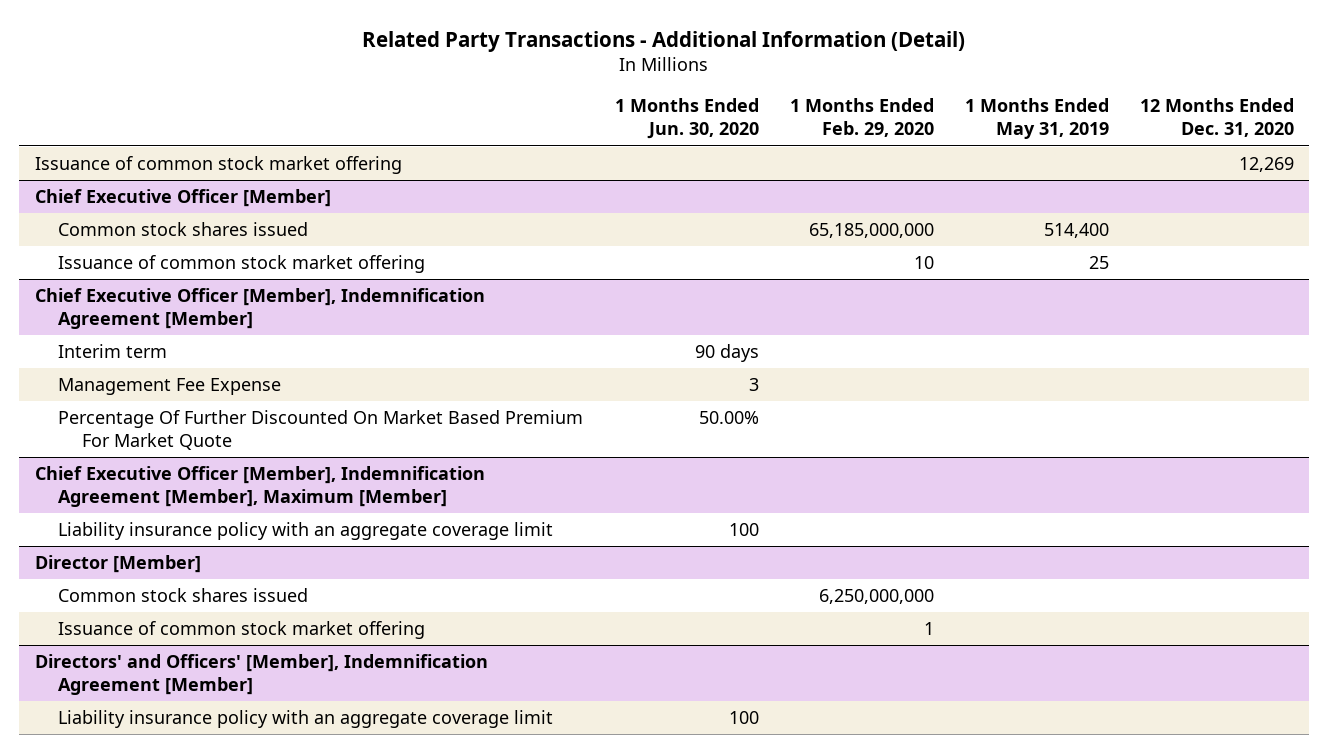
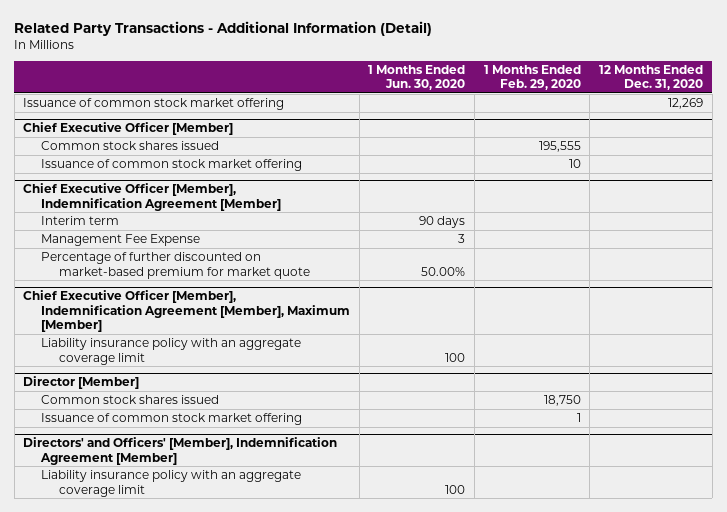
[964,98,1109,140] 1 Months Ended May 31, 2019 -> none
[808,223,934,239] 65,185,000,000 -> [538,141,581,153] 195,555
[58,410,584,451] Percentage Of Further Discounted On Market Based Premium For Market Quote -> [40,252,310,279] Percentage of further discounted on market-based premium for market quote
[818,589,934,605] 6,250,000,000 -> [543,395,581,407] 18,750

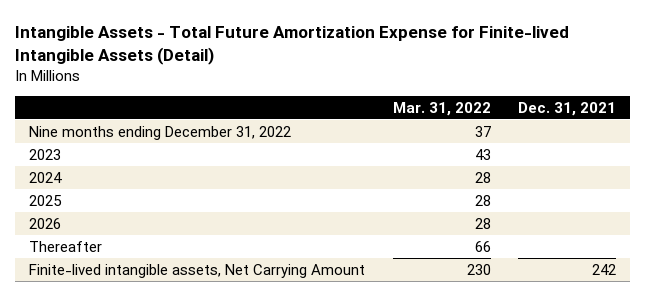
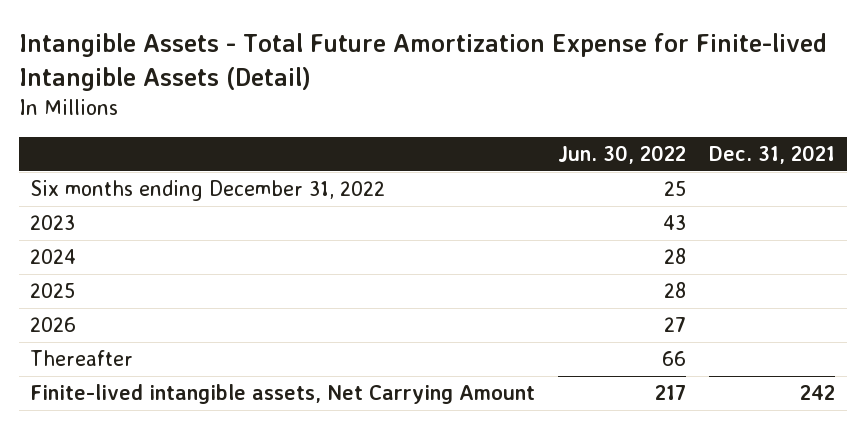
[392,101,491,116] Mar. 31, 2022 -> none
none -> [558,145,687,165] Jun. 30, 2022
[28,125,291,140] Nine months ending December 31, 2022 -> [30,180,386,202] Six months ending December 31, 2022

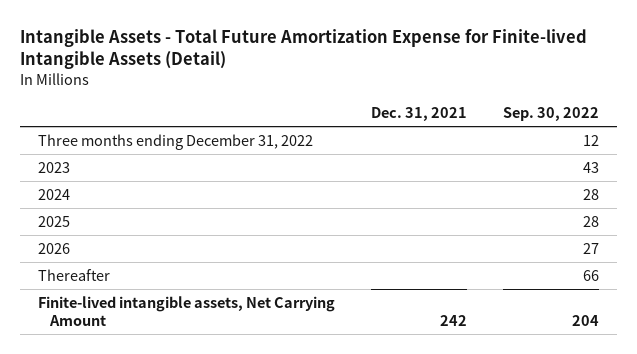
[558,145,687,165] Jun. 30, 2022 -> none
none -> [502,107,599,122] Sep. 30, 2022
[30,180,386,202] Six months ending December 31, 2022 -> [38,133,314,150] Three months ending December 31, 2022

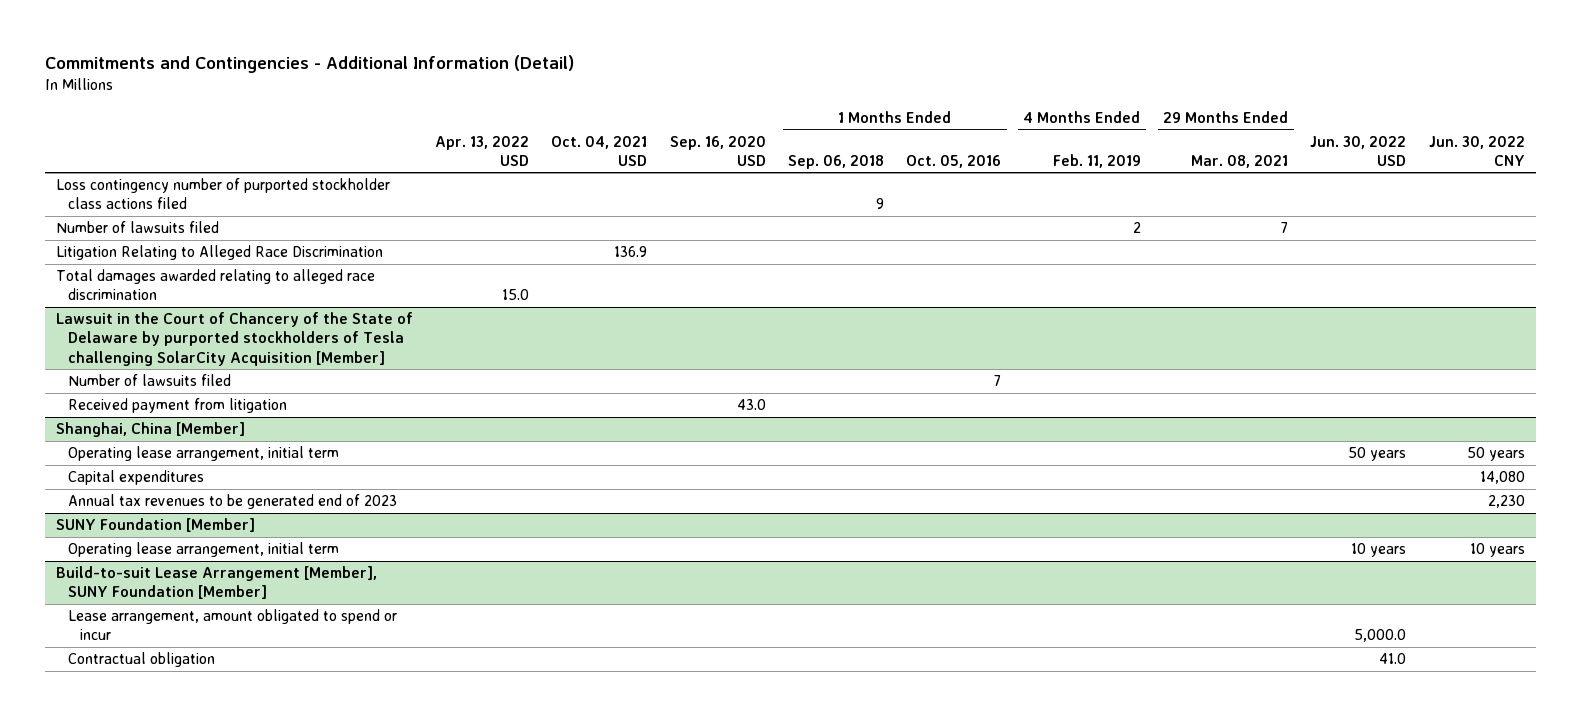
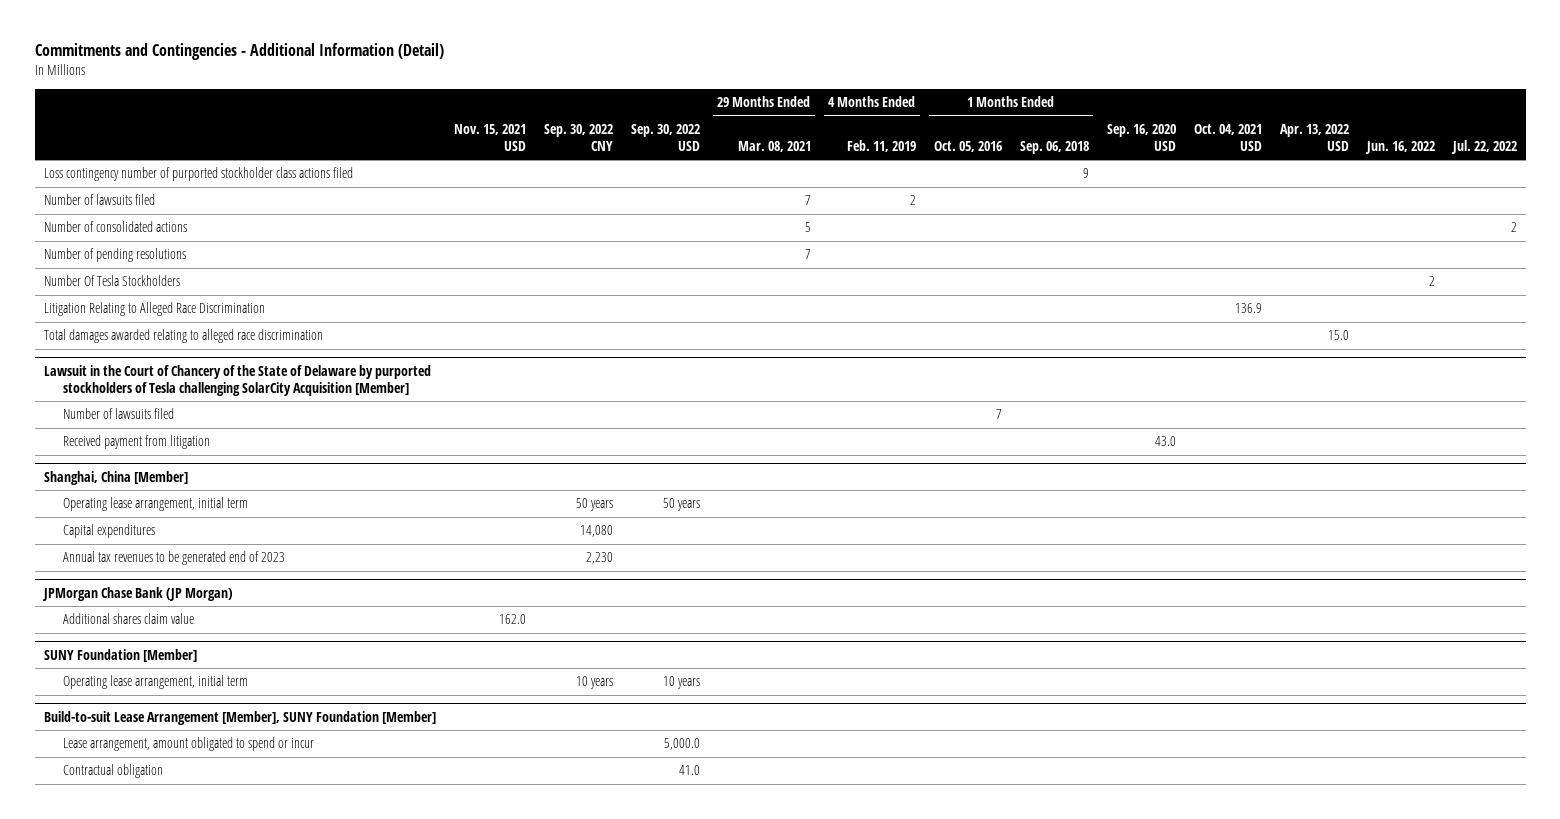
[1310,135,1407,166] Jun. 30, 2022 USD -> none
[1428,135,1525,166] Jun. 30, 2022 CNY -> none
none -> [453,124,526,151] Nov. 15, 2021 USD
none -> [543,124,613,151] Sep. 30, 2022 CNY
none -> [630,124,700,151] Sep. 30, 2022 USD
none -> [1364,140,1435,154] Jun. 16, 2022
none -> [1450,139,1517,154] Jul. 22, 2022
none -> [43,221,187,233] Number of consolidated actions
none -> [43,248,186,263] Number of pending resolutions
none -> [43,275,180,287] Number Of Tesla Stockholders
none -> [41,586,233,601] JPMorgan Chase Bank (JP Morgan)
none -> [63,613,195,625] Additional shares claim value

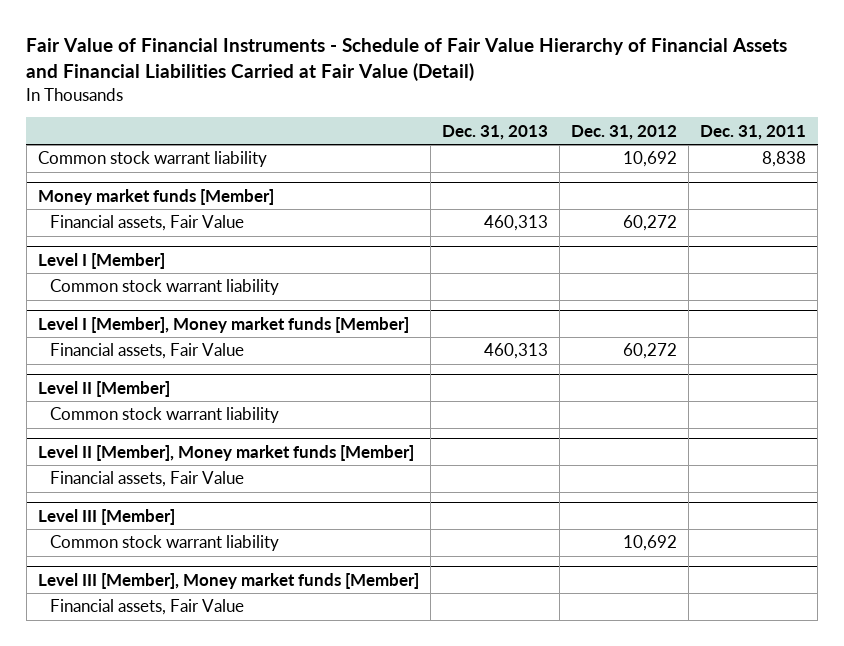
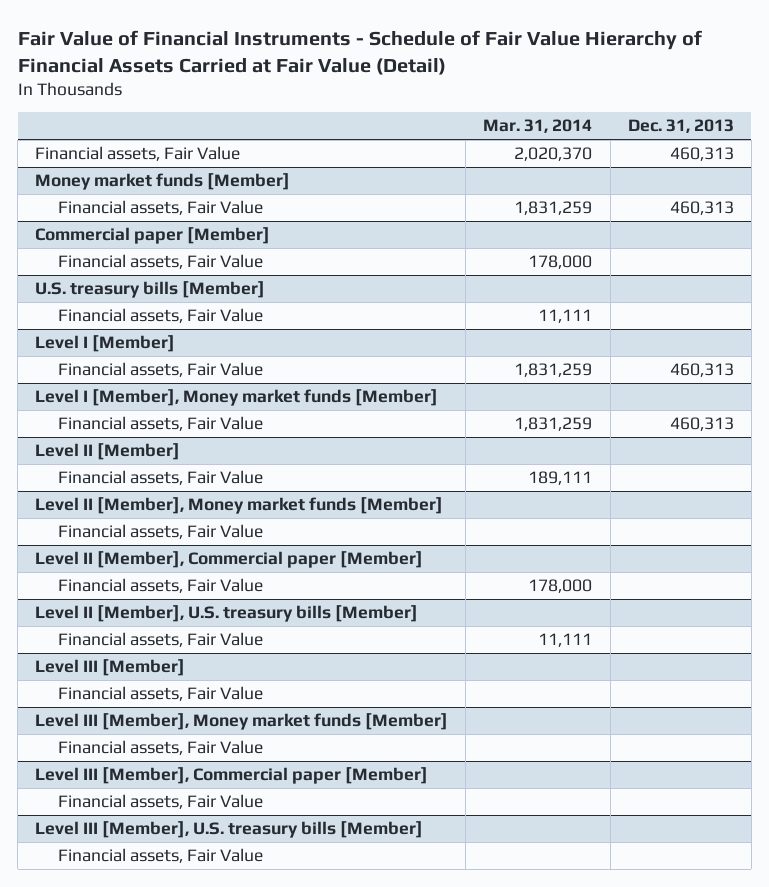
[26,38,788,81] Fair Value of Financial Instruments - Schedule of Fair Value Hierarchy of Financial Assets and Financial Liabilities Carried at Fair Value (Detail) -> [17,29,702,75] Fair Value of Financial Instruments - Schedule of Fair Value Hierarchy of Financial Assets Carried at Fair Value (Detail)
[571,124,678,140] Dec. 31, 2012 -> none
[700,124,807,140] Dec. 31, 2011 -> none
none -> [483,119,593,134] Mar. 31, 2014
[37,151,267,168] Common stock warrant liability -> none
none -> [35,145,241,161] Financial assets, Fair Value
none -> [35,226,271,244] Commercial paper [Member]
none -> [57,253,263,269] Financial assets, Fair Value
none -> [35,280,266,298] U.S. treasury bills [Member]
none -> [57,307,263,323] Financial assets, Fair Value
[50,279,280,296] Common stock warrant liability -> none
none -> [57,361,263,377] Financial assets, Fair Value
[50,407,280,424] Common stock warrant liability -> none
none -> [57,469,263,485] Financial assets, Fair Value
none -> [35,550,424,568] Level II [Member], Commercial paper [Member]
none -> [57,577,263,593] Financial assets, Fair Value
none -> [35,604,419,622] Level II [Member], U.S. treasury bills [Member]
none -> [57,631,263,647] Financial assets, Fair Value
[50,535,280,552] Common stock warrant liability -> none
none -> [57,685,263,701] Financial assets, Fair Value
none -> [35,766,429,784] Level III [Member], Commercial paper [Member]
none -> [57,793,263,809] Financial assets, Fair Value
none -> [35,820,424,838] Level III [Member], U.S. treasury bills [Member]
none -> [57,847,263,863] Financial assets, Fair Value

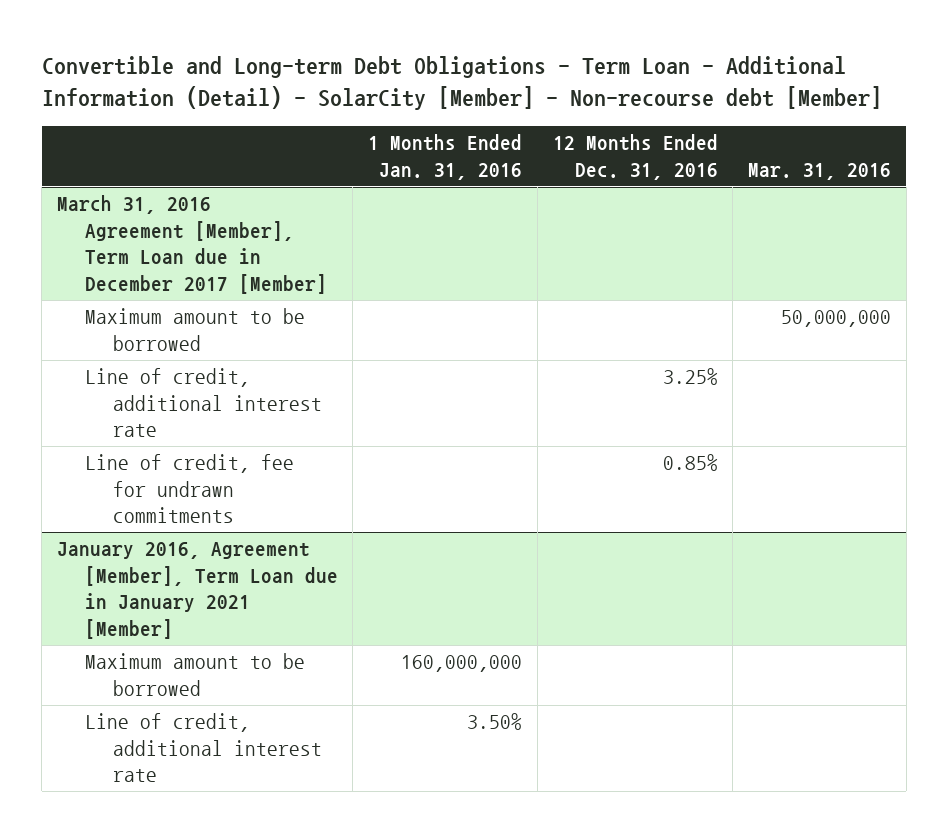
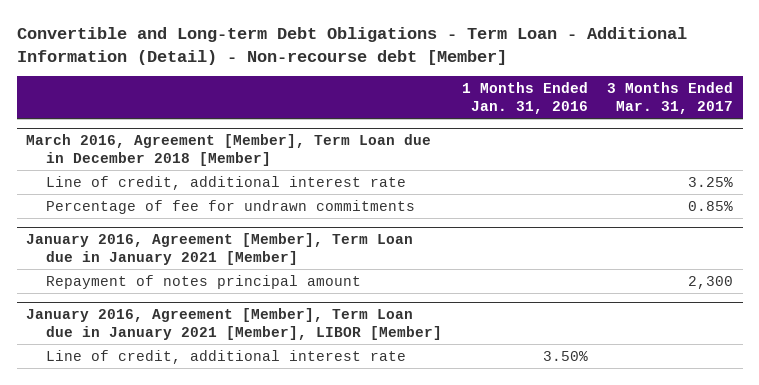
[41,56,882,111] Convertible and Long-term Debt Obligations - Term Loan - Additional Information (Detail) - SolarCity [Member] - Non-recourse debt [Member] -> [16,27,687,65] Convertible and Long-term Debt Obligations - Term Loan - Additional Information (Detail) - Non-recourse debt [Member]
[552,134,718,180] 12 Months Ended Dec. 31, 2016 -> none
[747,162,891,180] Mar. 31, 2016 -> none
none -> [607,82,734,115] 3 Months Ended Mar. 31, 2017
[84,308,305,351] Maximum amount to be borrowed -> none
[56,195,327,294] March 31, 2016 Agreement [Member], Term Loan due in December 2017 [Member] -> [26,133,432,167] March 2016, Agreement [Member], Term Loan due in December 2018 [Member]
[84,454,294,524] Line of credit, fee for undrawn commitments -> [45,199,415,214] Percentage of fee for undrawn commitments
[84,653,305,696] Maximum amount to be borrowed -> none
[84,713,322,783] Line of credit, additional interest rate -> none
none -> [45,274,361,289] Repayment of notes principal amount
none -> [26,307,442,341] January 2016, Agreement [Member], Term Loan due in January 2021 [Member], LIBOR [Member]
none -> [45,349,406,364] Line of credit, additional interest rate

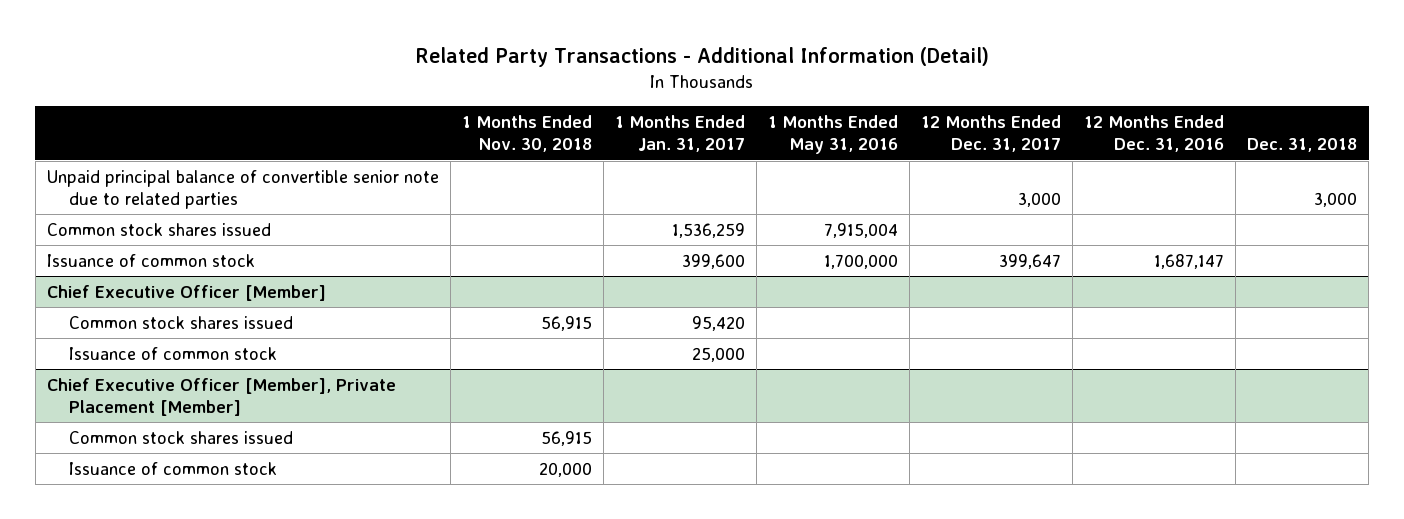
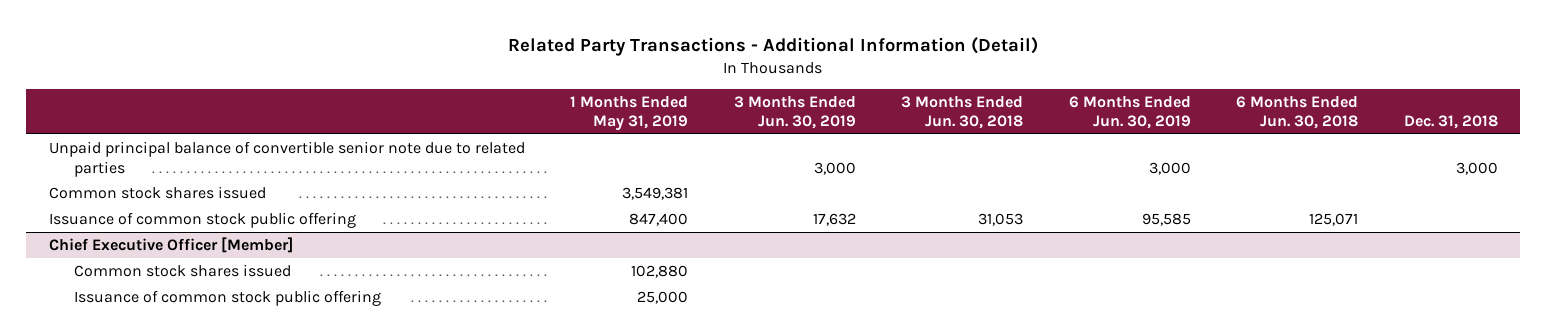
[461,114,592,153] 1 Months Ended Nov. 30, 2018 -> none
[614,114,745,153] 1 Months Ended Jan. 31, 2017 -> none
[767,114,898,155] 1 Months Ended May 31, 2016 -> none
[920,114,1061,153] 12 Months Ended Dec. 31, 2017 -> none
[1084,114,1225,153] 12 Months Ended Dec. 31, 2016 -> none
none -> [570,95,689,132] 1 Months Ended May 31, 2019
none -> [733,95,856,130] 3 Months Ended Jun. 30, 2019
none -> [901,95,1024,130] 3 Months Ended Jun. 30, 2018
none -> [1068,95,1191,130] 6 Months Ended Jun. 30, 2019
none -> [1236,95,1359,130] 6 Months Ended Jun. 30, 2018
[46,253,255,267] Issuance of common stock -> [48,211,356,228] Issuance of common stock public offering
[46,377,396,417] Chief Executive Officer [Member], Private Placement [Member] -> none
[69,430,294,444] Common stock shares issued -> none
[69,461,278,475] Issuance of common stock -> none
[69,346,278,360] Issuance of common stock -> [73,289,381,306] Issuance of common stock public offering

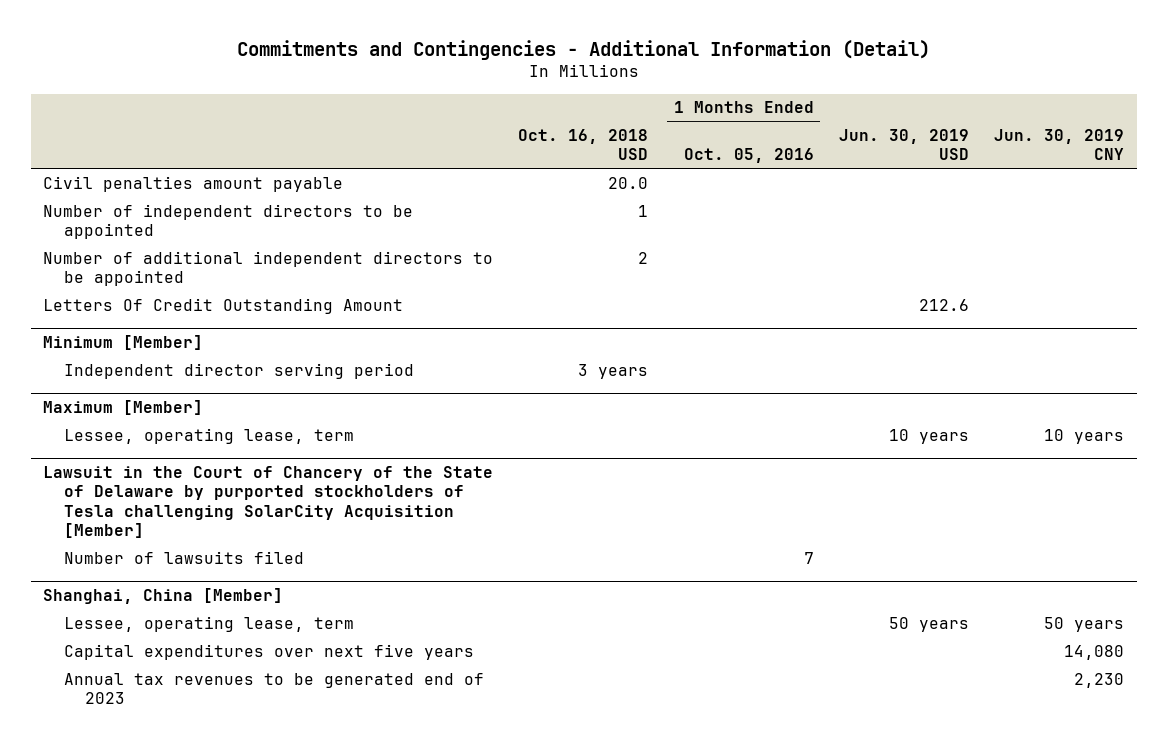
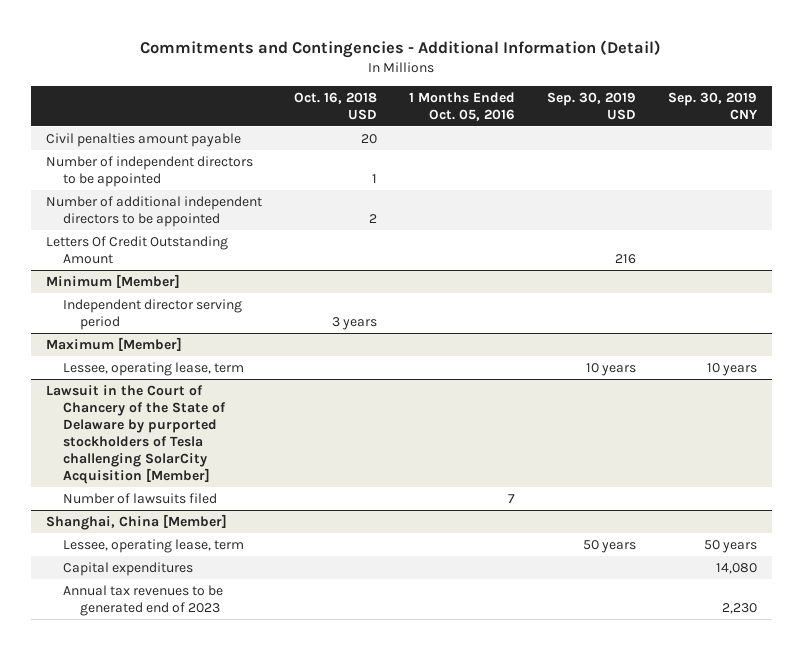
[838,129,969,161] Jun. 30, 2019 USD -> none
[994,129,1125,161] Jun. 30, 2019 CNY -> none
none -> [546,91,636,120] Sep. 30, 2019 USD
none -> [667,91,758,120] Sep. 30, 2019 CNY
[608,176,649,189] 20.0 -> [361,133,378,144] 20
[64,643,475,660] Capital expenditures over next five years -> none
none -> [63,561,194,576] Capital expenditures

